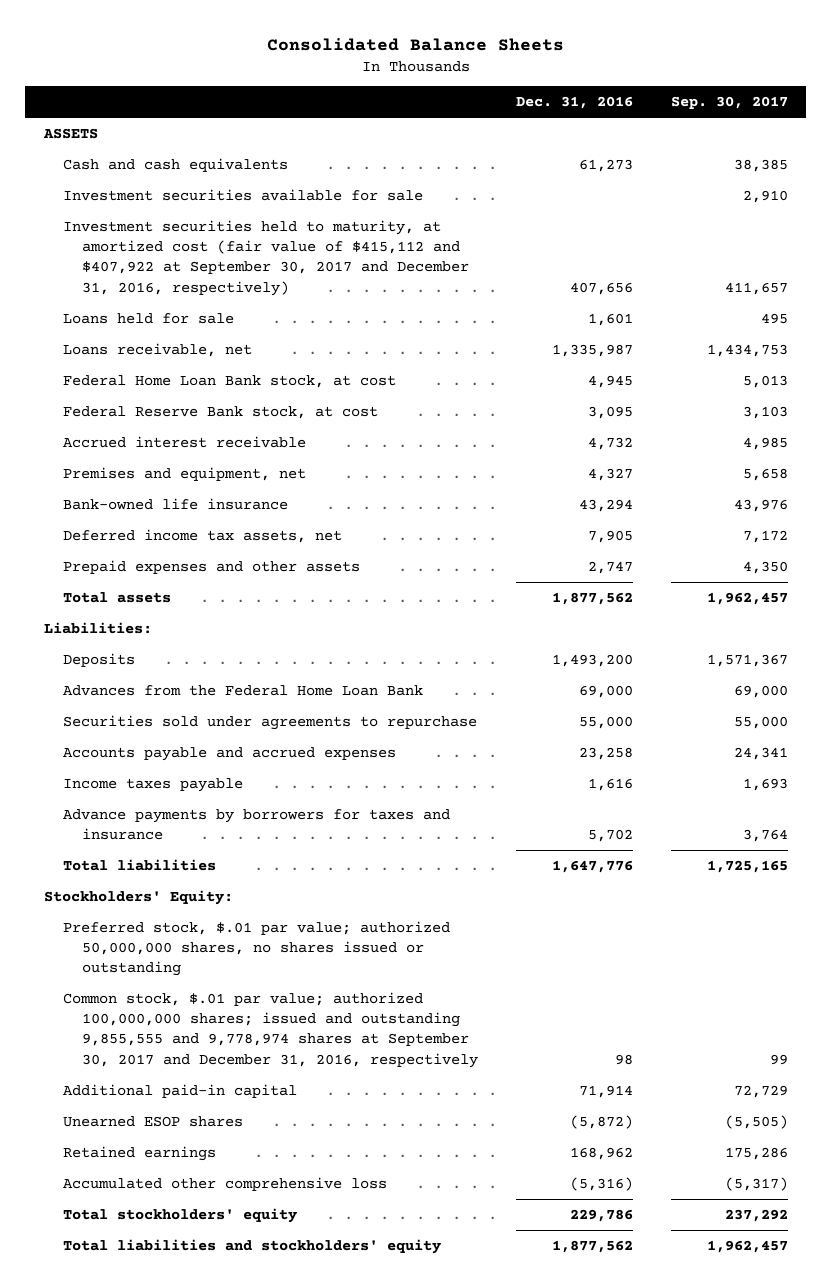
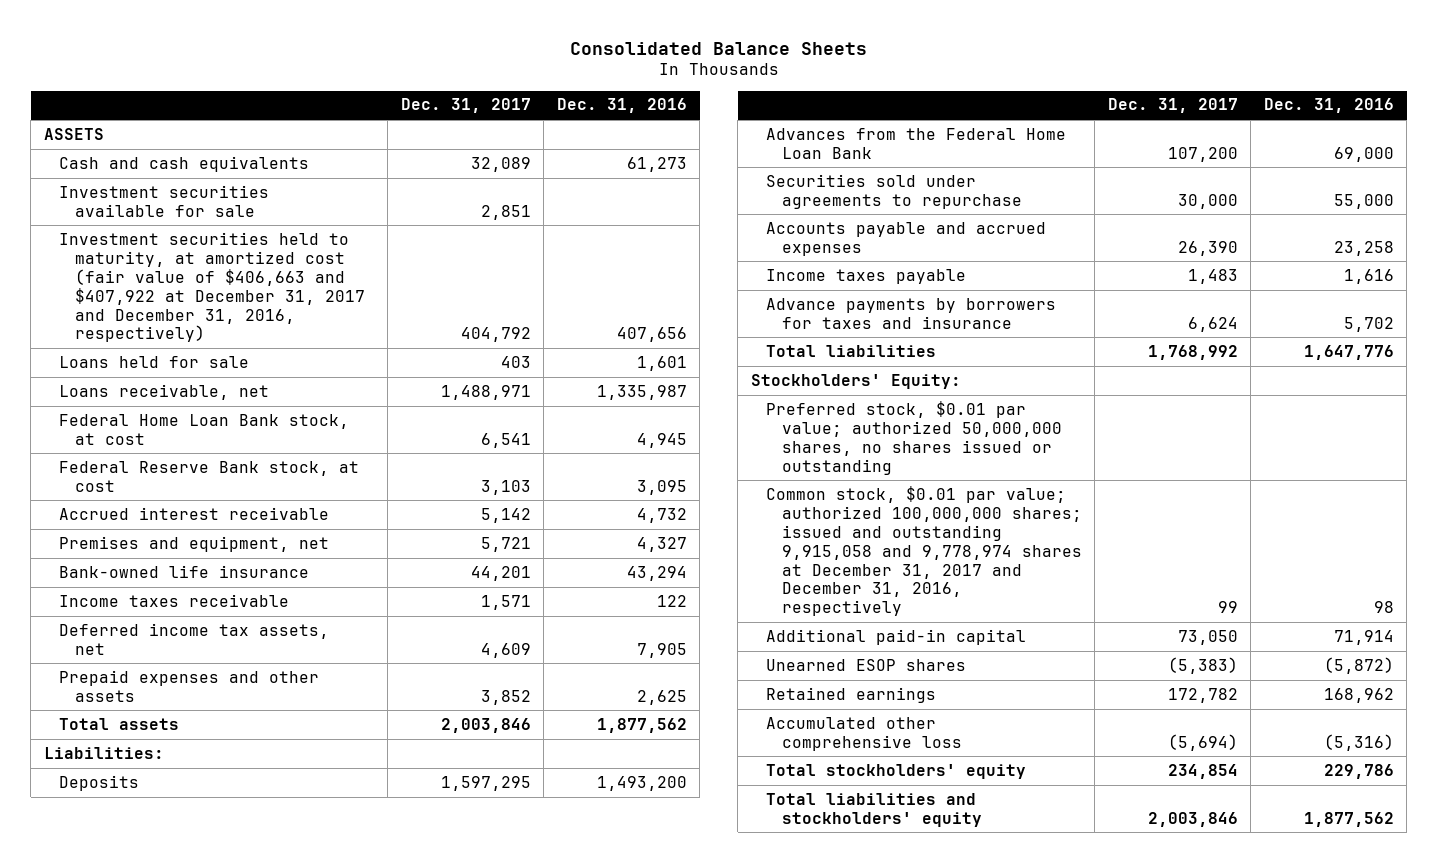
[670,96,788,110] Sep. 30, 2017 -> none
none -> [400,98,531,114] Dec. 31, 2017
[63,219,470,296] Investment securities held to maturity, at amortized cost (fair value of $415,112 and $407,922 at September 30, 2017 and December 31, 2016, respectively) -> [59,231,365,343] Investment securities held to maturity, at amortized cost (fair value of $406,663 and $407,922 at December 31, 2017 and December 31, 2016, respectively)
none -> [59,593,290,607] Income taxes receivable
[587,560,633,574] 2,747 -> [636,689,687,705] 2,625
[63,920,451,977] Preferred stock, $.01 par value; authorized 50,000,000 shares, no shares issued or outstanding -> [766,400,1062,475] Preferred stock, $0.01 par value; authorized 50,000,000 shares, no shares issued or outstanding
[63,991,479,1068] Common stock, $.01 par value; authorized 100,000,000 shares; issued and outstanding 9,855,555 and 9,778,974 shares at September 30, 2017 and December 31, 2016, respectively -> [766,485,1082,617] Common stock, $0.01 par value; authorized 100,000,000 shares; issued and outstanding 9,915,058 and 9,778,974 shares at December 31, 2017 and December 31, 2016, respectively

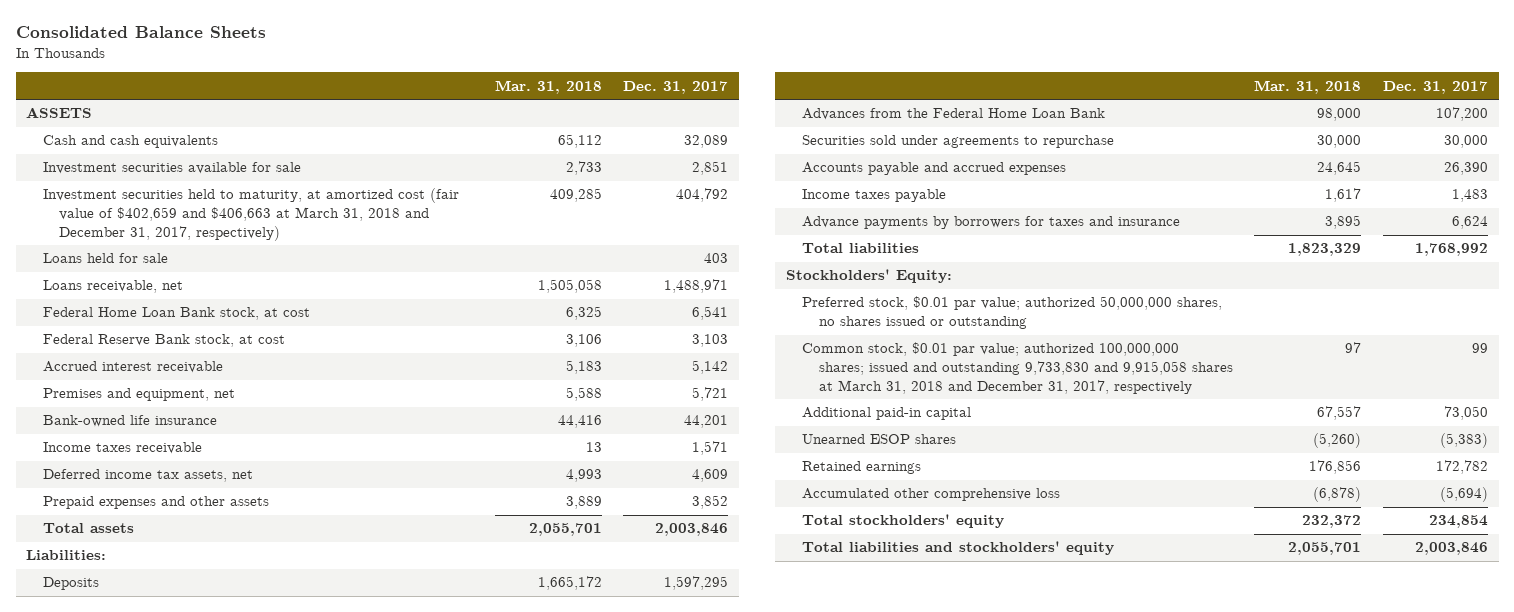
[556,98,687,114] Dec. 31, 2016 -> none
none -> [494,79,602,94] Mar. 31, 2018
[59,231,365,343] Investment securities held to maturity, at amortized cost (fair value of $406,663 and $407,922 at December 31, 2017 and December 31, 2016, respectively) -> [42,188,459,241] Investment securities held to maturity, at amortized cost (fair value of $402,659 and $406,663 at March 31, 2018 and December 31, 2017, respectively)
[766,485,1082,617] Common stock, $0.01 par value; authorized 100,000,000 shares; issued and outstanding 9,915,058 and 9,778,974 shares at December 31, 2017 and December 31, 2016, respectively -> [802,342,1233,394] Common stock, $0.01 par value; authorized 100,000,000 shares; issued and outstanding 9,733,830 and 9,915,058 shares at March 31, 2018 and December 31, 2017, respectively

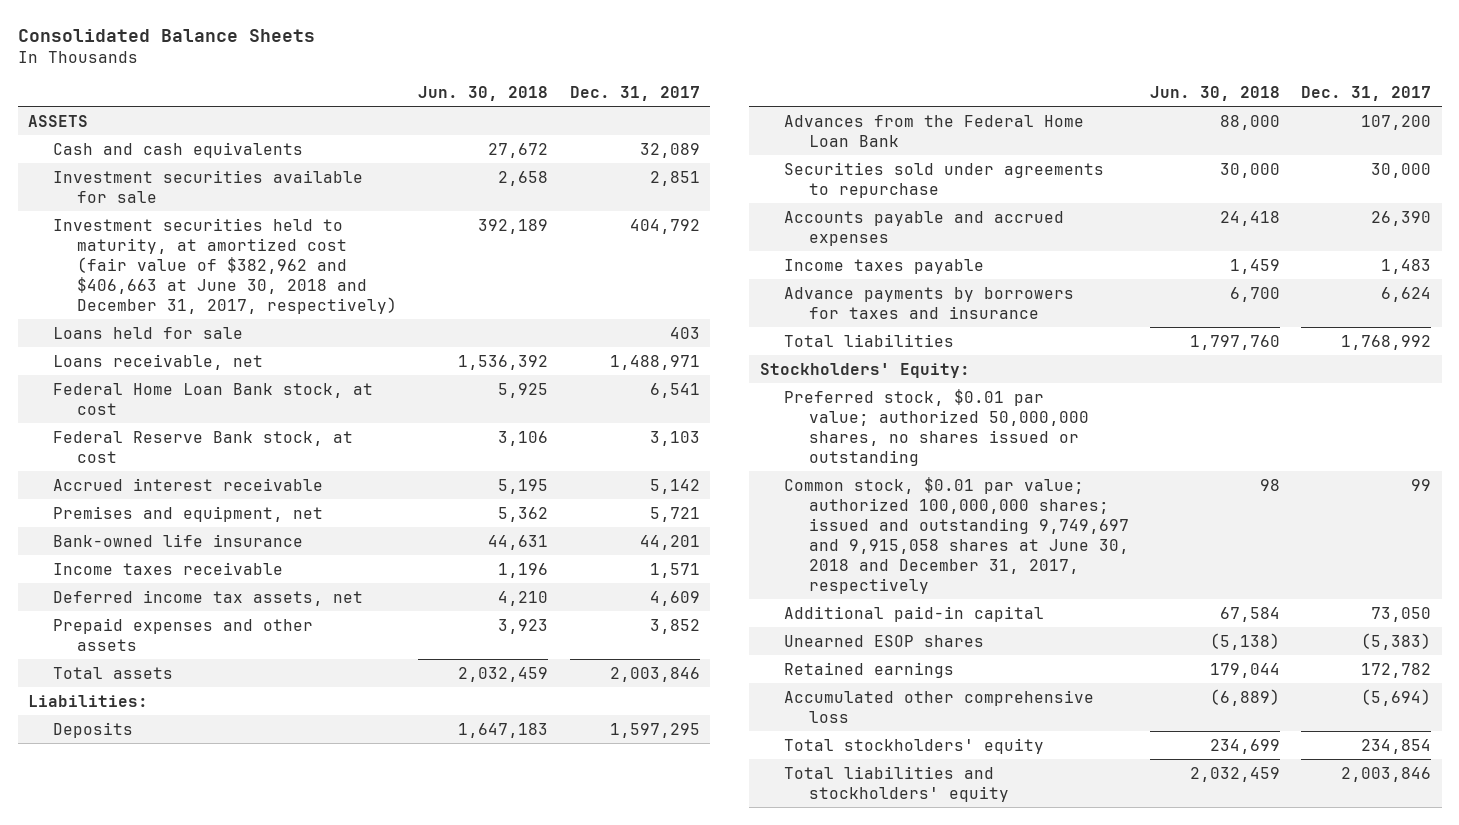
[494,79,602,94] Mar. 31, 2018 -> none
none -> [418,86,549,102] Jun. 30, 2018
[42,188,459,241] Investment securities held to maturity, at amortized cost (fair value of $402,659 and $406,663 at March 31, 2018 and December 31, 2017, respectively) -> [52,217,398,314] Investment securities held to maturity, at amortized cost (fair value of $382,962 and $406,663 at June 30, 2018 and December 31, 2017, respectively)
[802,342,1233,394] Common stock, $0.01 par value; authorized 100,000,000 shares; issued and outstanding 9,733,830 and 9,915,058 shares at March 31, 2018 and December 31, 2017, respectively -> [784,476,1129,594] Common stock, $0.01 par value; authorized 100,000,000 shares; issued and outstanding 9,749,697 and 9,915,058 shares at June 30, 2018 and December 31, 2017, respectively

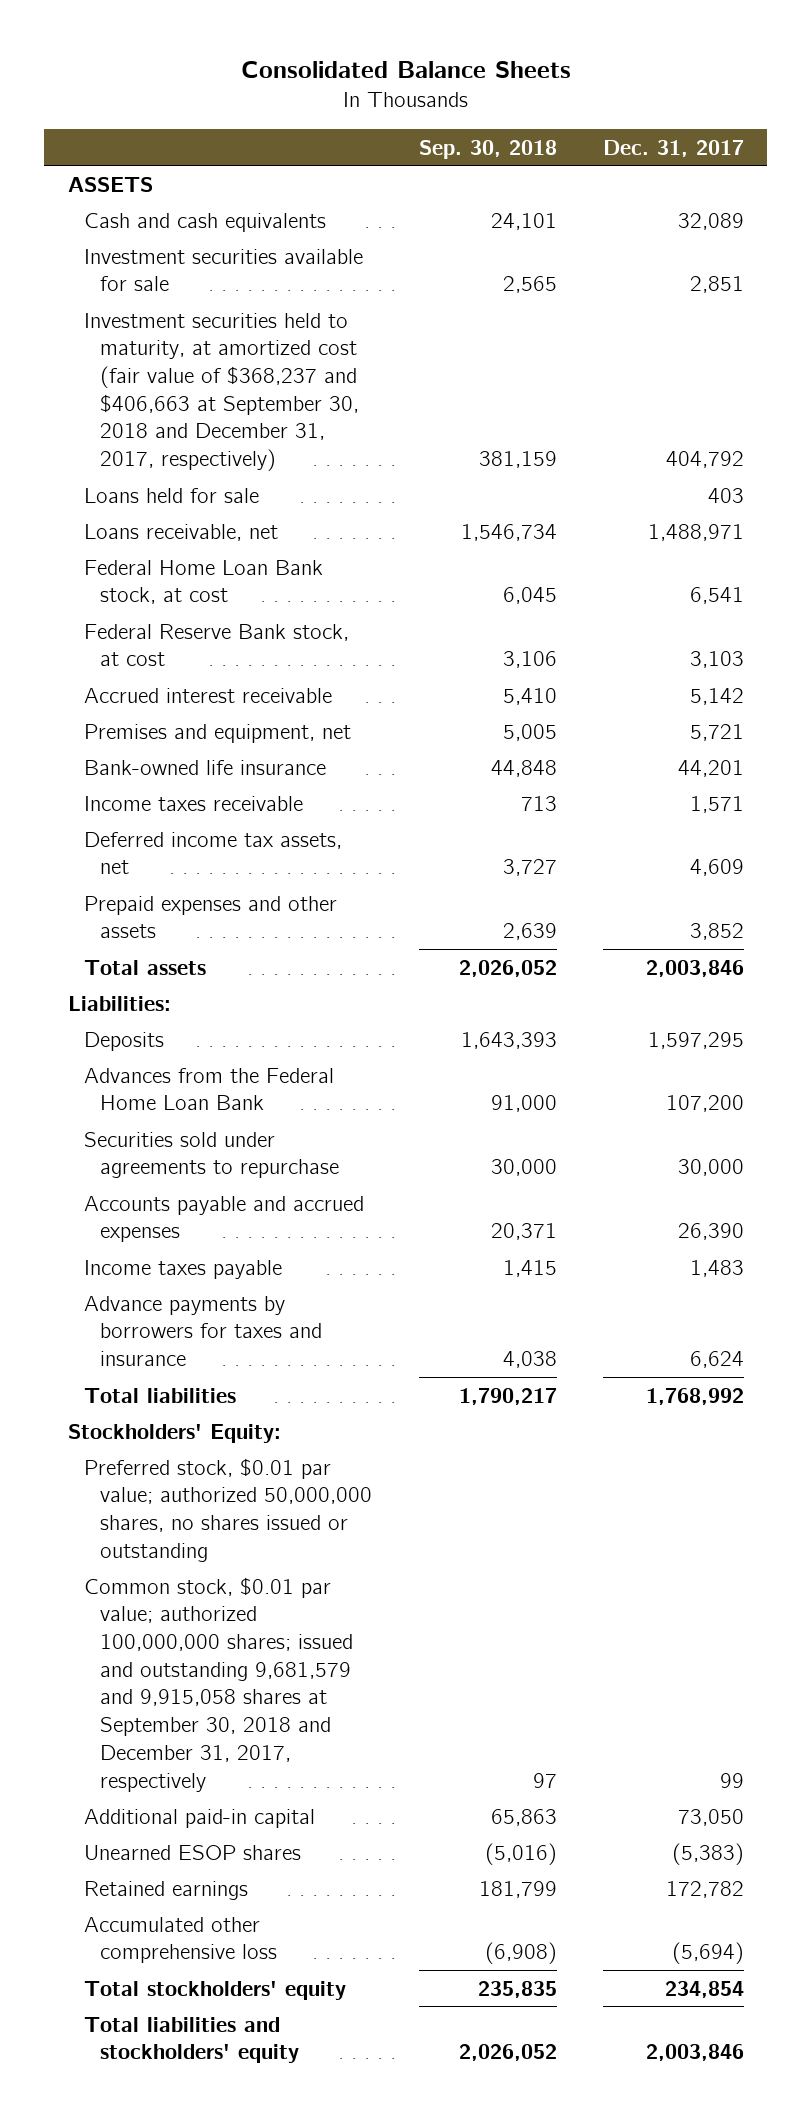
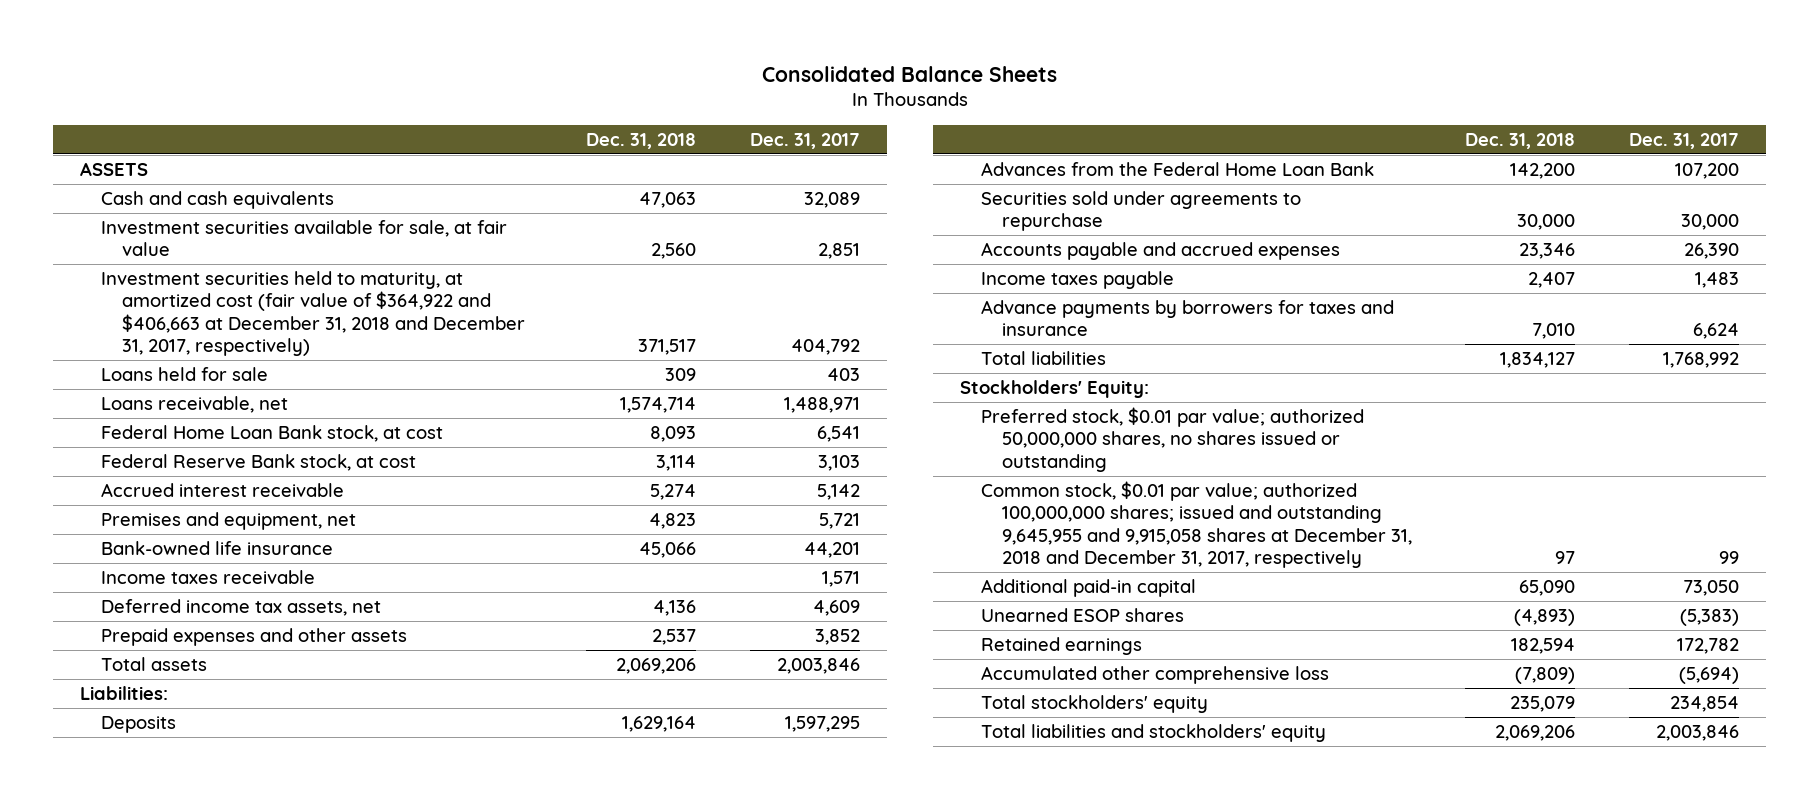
[418,139,557,159] Sep. 30, 2018 -> none
none -> [586,132,697,149] Dec. 31, 2018
[83,248,363,292] Investment securities available for sale -> [101,219,508,257] Investment securities available for sale, at fair value
[83,312,360,472] Investment securities held to maturity, at amortized cost (fair value of $368,237 and $406,663 at September 30, 2018 and December 31, 2017, respectively) -> [101,270,526,357] Investment securities held to maturity, at amortized cost (fair value of $364,922 and $406,663 at December 31, 2018 and December 31, 2017, respectively)
[83,1576,354,1792] Common stock, $0.01 par value; authorized 100,000,000 shares; issued and outstanding 9,681,579 and 9,915,058 shares at September 30, 2018 and December 31, 2017, respectively -> [980,480,1412,569] Common stock, $0.01 par value; authorized 100,000,000 shares; issued and outstanding 9,645,955 and 9,915,058 shares at December 31, 2018 and December 31, 2017, respectively

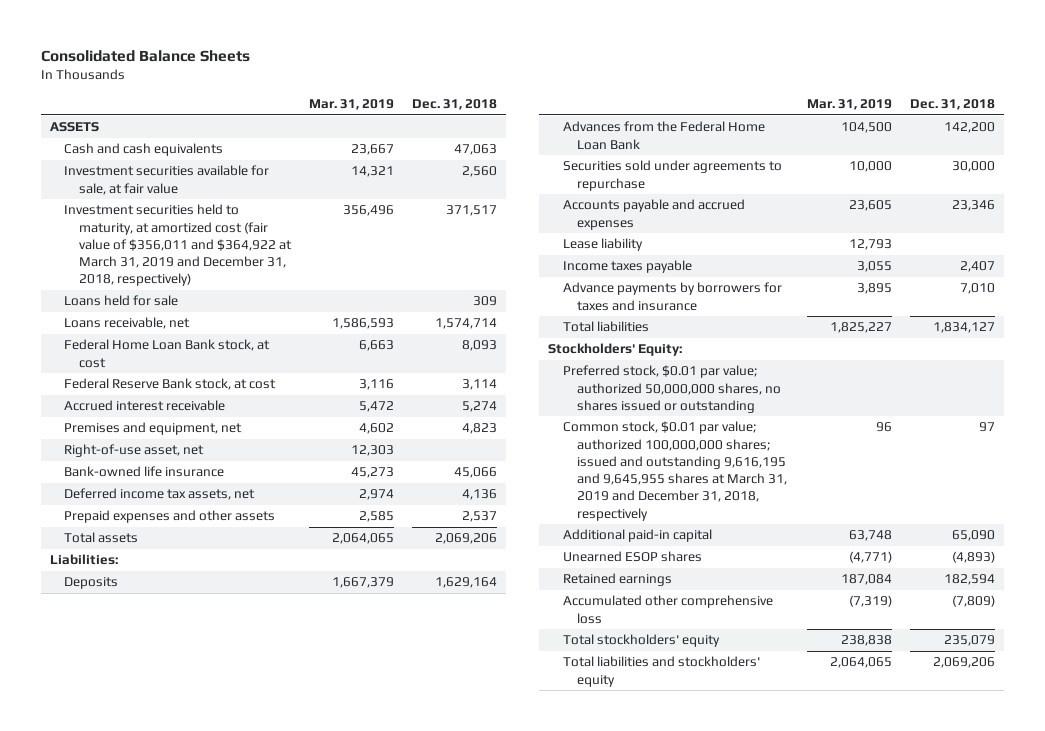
[749,132,860,149] Dec. 31, 2017 -> none
none -> [308,98,394,110] Mar. 31, 2019
[101,270,526,357] Investment securities held to maturity, at amortized cost (fair value of $364,922 and $406,663 at December 31, 2018 and December 31, 2017, respectively) -> [64,204,292,287] Investment securities held to maturity, at amortized cost (fair value of $356,011 and $364,922 at March 31, 2019 and December 31, 2018, respectively)
none -> [64,444,205,458] Right-of-use asset, net
[101,569,316,584] Income taxes receivable -> none
none -> [562,238,643,252] Lease liability
[980,480,1412,569] Common stock, $0.01 par value; authorized 100,000,000 shares; issued and outstanding 9,645,955 and 9,915,058 shares at December 31, 2018 and December 31, 2017, respectively -> [562,421,788,521] Common stock, $0.01 par value; authorized 100,000,000 shares; issued and outstanding 9,616,195 and 9,645,955 shares at March 31, 2019 and December 31, 2018, respectively

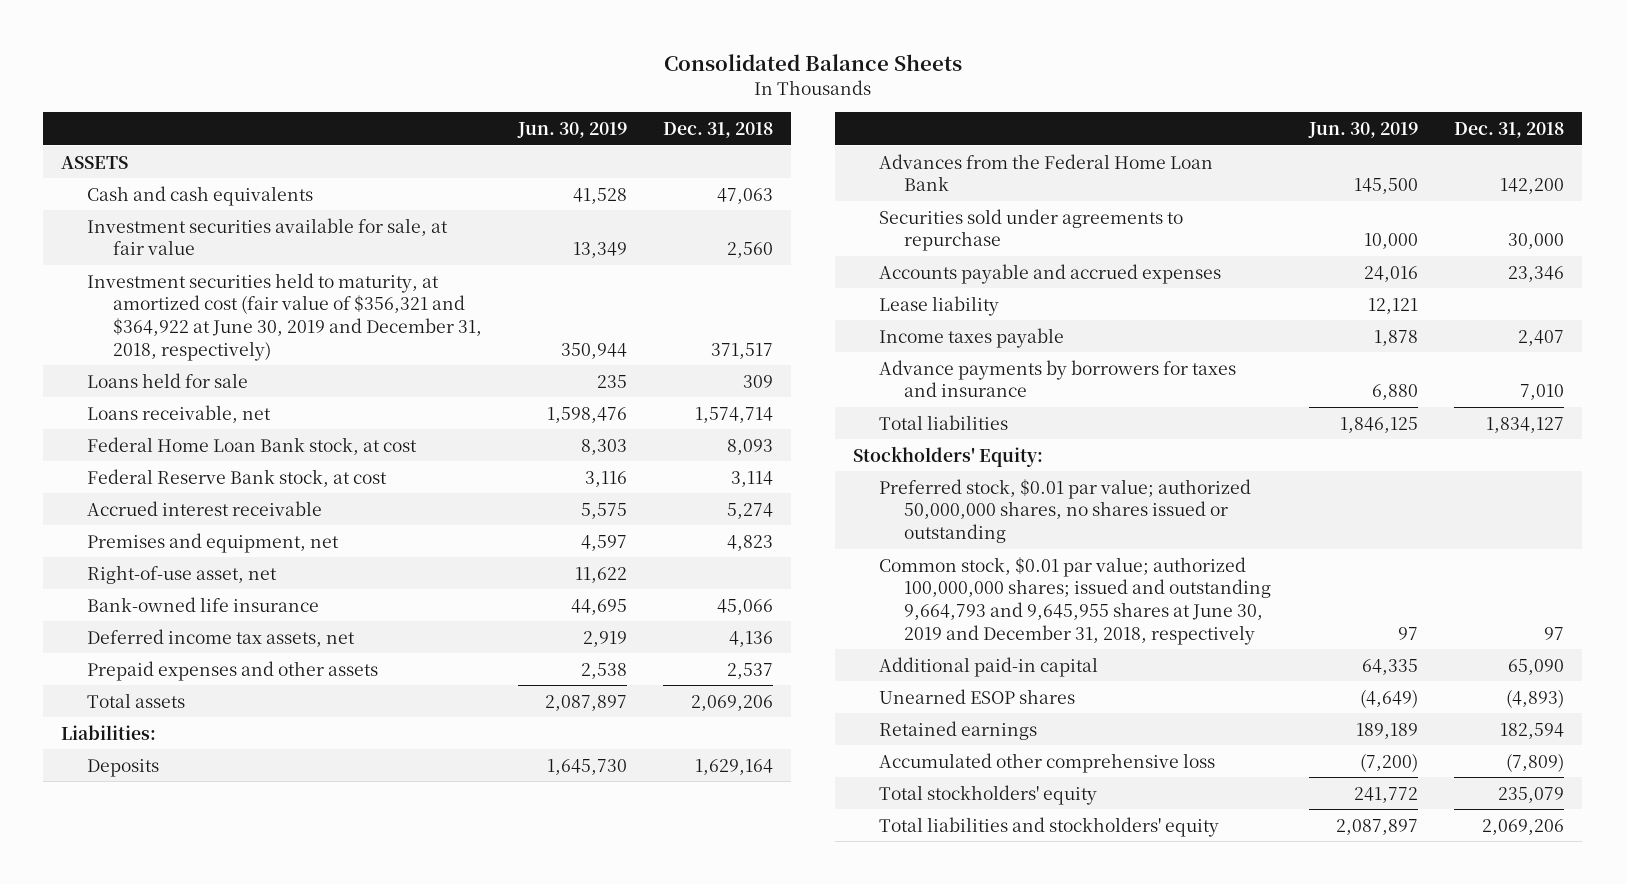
[308,98,394,110] Mar. 31, 2019 -> none
none -> [516,121,627,138] Jun. 30, 2019
[64,204,292,287] Investment securities held to maturity, at amortized cost (fair value of $356,011 and $364,922 at March 31, 2019 and December 31, 2018, respectively) -> [87,272,482,361] Investment securities held to maturity, at amortized cost (fair value of $356,321 and $364,922 at June 30, 2019 and December 31, 2018, respectively)
[562,421,788,521] Common stock, $0.01 par value; authorized 100,000,000 shares; issued and outstanding 9,616,195 and 9,645,955 shares at March 31, 2019 and December 31, 2018, respectively -> [878,556,1272,645] Common stock, $0.01 par value; authorized 100,000,000 shares; issued and outstanding 9,664,793 and 9,645,955 shares at June 30, 2019 and December 31, 2018, respectively

